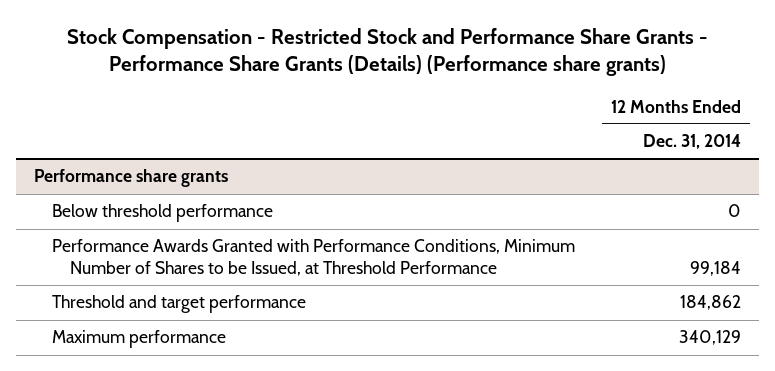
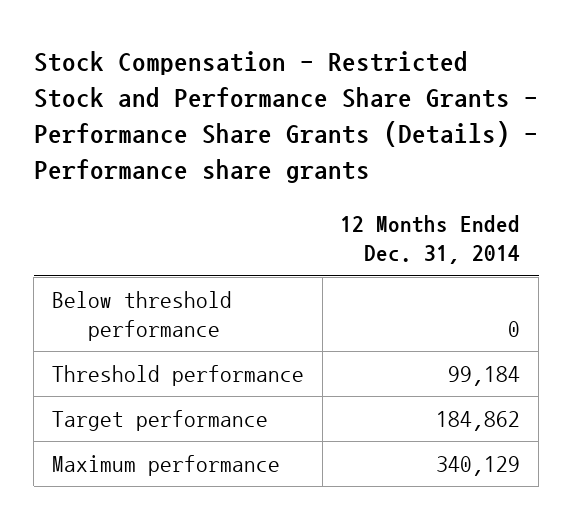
[66,27,708,77] Stock Compensation - Restricted Stock and Performance Share Grants - Performance Share Grants (Details) (Performance share grants) -> [33,51,538,184] Stock Compensation - Restricted Stock and Performance Share Grants - Performance Share Grants (Details) - Performance share grants
[34,169,229,188] Performance share grants -> none
[52,239,576,276] Performance Awards Granted with Performance Conditions, Minimum Number of Shares to be Issued, at Threshold Performance -> [52,364,305,386] Threshold performance
[52,295,307,314] Threshold and target performance -> [52,409,269,431] Target performance

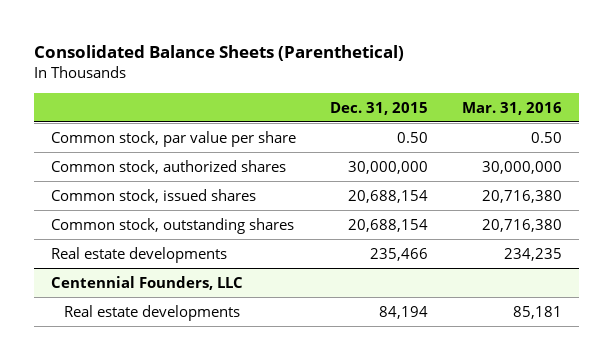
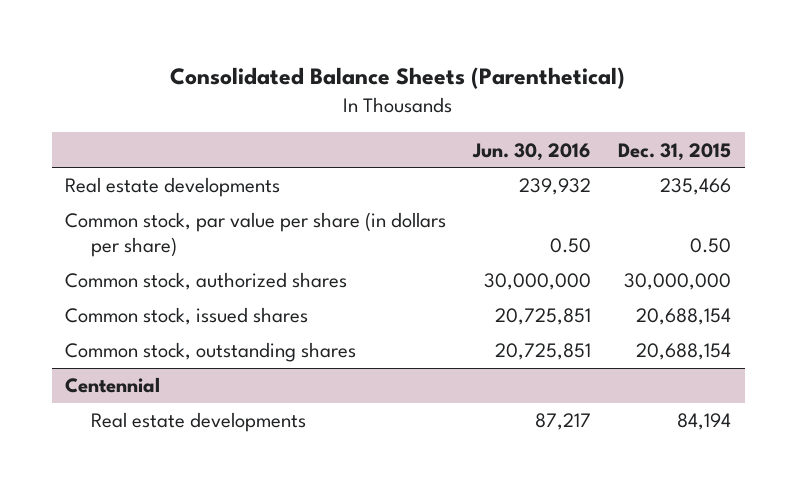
[462,101,563,115] Mar. 31, 2016 -> none
none -> [472,142,592,161] Jun. 30, 2016
[51,246,228,263] Real estate developments -> [65,177,281,198] Real estate developments
[51,130,297,147] Common stock, par value per share -> [65,212,447,258] Common stock, par value per share (in dollars per share)
[51,275,244,290] Centennial Founders, LLC -> [65,377,161,394] Centennial

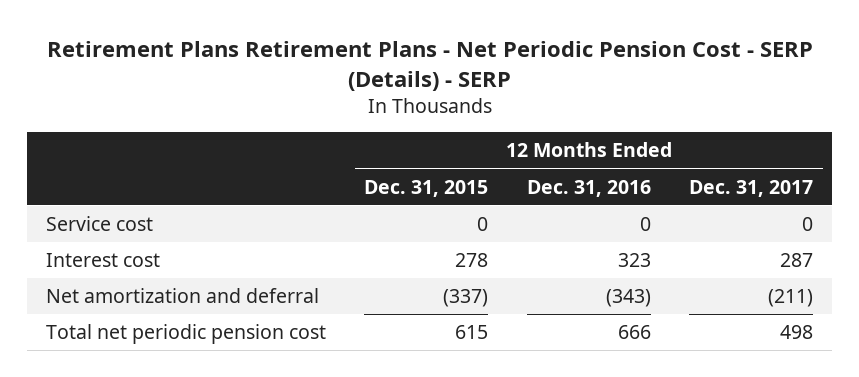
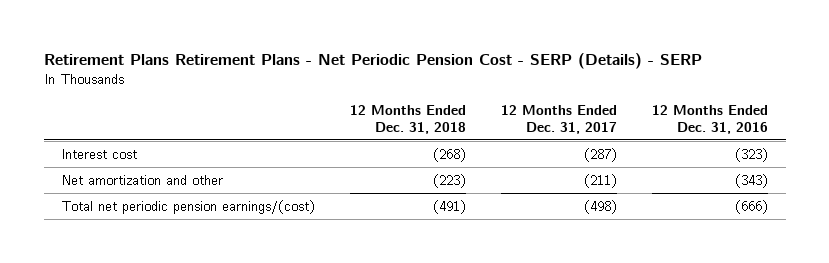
[364,179,489,197] Dec. 31, 2015 -> none
none -> [350,105,467,134] 12 Months Ended Dec. 31, 2018
[46,216,154,232] Service cost -> none
[617,253,651,268] 323 -> [735,147,769,162] (323)
[780,253,814,268] 287 -> [584,147,618,162] (287)
[46,288,320,304] Net amortization and deferral -> [61,174,224,185] Net amortization and other
[46,324,327,345] Total net periodic pension cost -> [61,199,316,214] Total net periodic pension earnings/(cost)
[617,325,651,340] 666 -> [735,199,769,214] (666)
[780,325,814,340] 498 -> [584,199,618,214] (498)

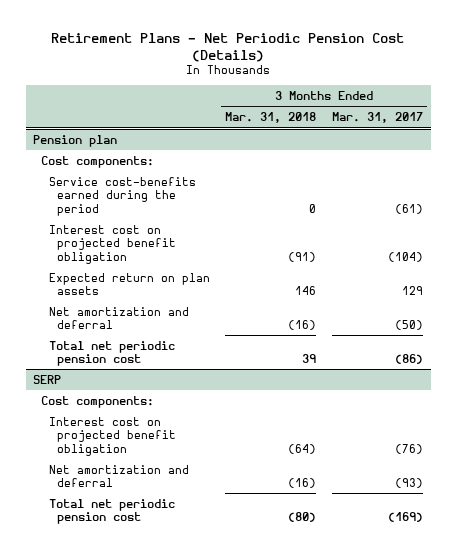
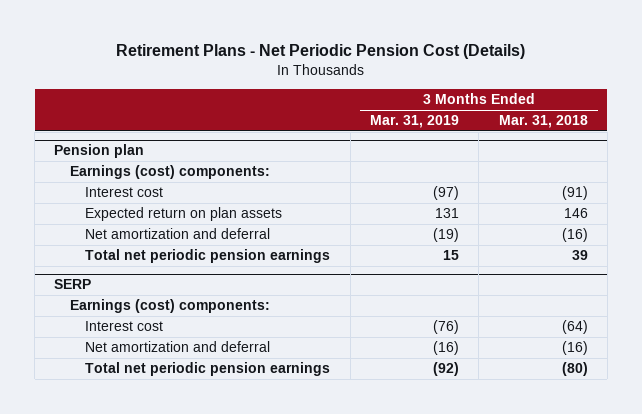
[331,112,423,124] Mar. 31, 2017 -> none
none -> [369,115,459,129] Mar. 31, 2019
[48,176,196,216] Service cost-benefits earned during the period -> none
[41,155,155,168] Cost components: -> [69,165,270,180] Earnings (cost) components:
[48,224,176,264] Interest cost on projected benefit obligation -> [85,187,164,198] Interest cost
[48,340,175,367] Total net periodic pension cost -> [85,249,331,264] Total net periodic pension earnings
[41,395,155,408] Cost components: -> [69,299,270,314] Earnings (cost) components:
[48,416,176,456] Interest cost on projected benefit obligation -> [85,321,164,332] Interest cost
[48,498,175,525] Total net periodic pension cost -> [85,362,331,377] Total net periodic pension earnings

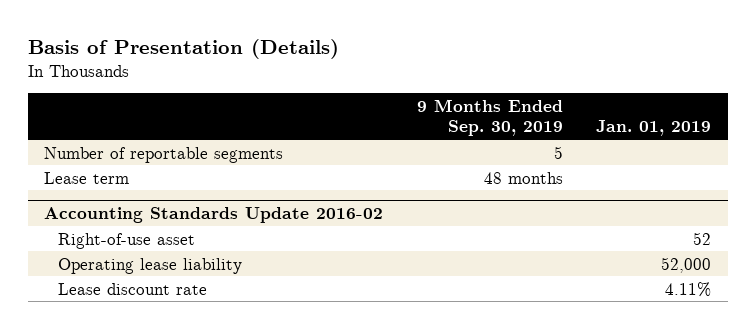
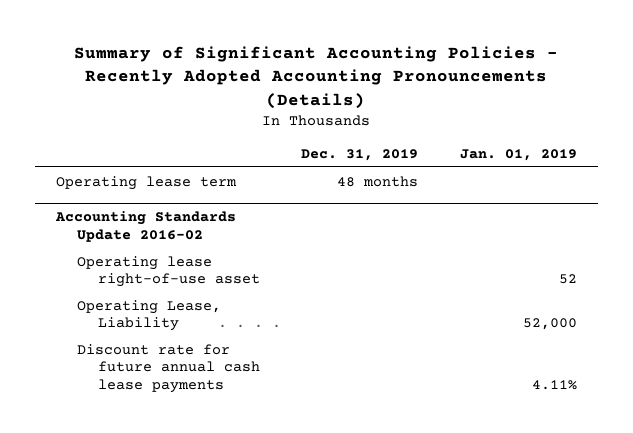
[27,38,339,59] Basis of Presentation (Details) -> [74,46,559,109] Summary of Significant Accounting Policies - Recently Adopted Accounting Pronouncements (Details)
[416,98,563,137] 9 Months Ended Sep. 30, 2019 -> none
none -> [301,148,419,161] Dec. 31, 2019
[44,146,284,163] Number of reportable segments -> none
[44,171,130,184] Lease term -> [55,175,237,190] Operating lease term
[58,232,196,249] Right-of-use asset -> [76,255,260,288] Operating lease right-of-use asset
[58,257,243,274] Operating lease liability -> [76,299,221,332] Operating Lease, Liability
[58,282,208,295] Lease discount rate -> [76,343,260,393] Discount rate for future annual cash lease payments

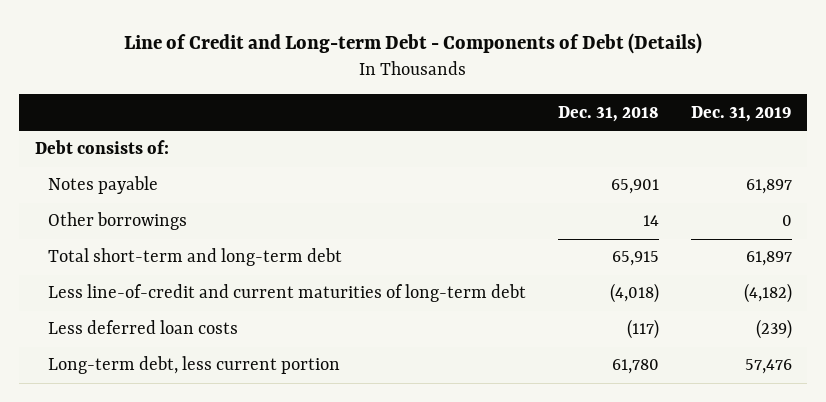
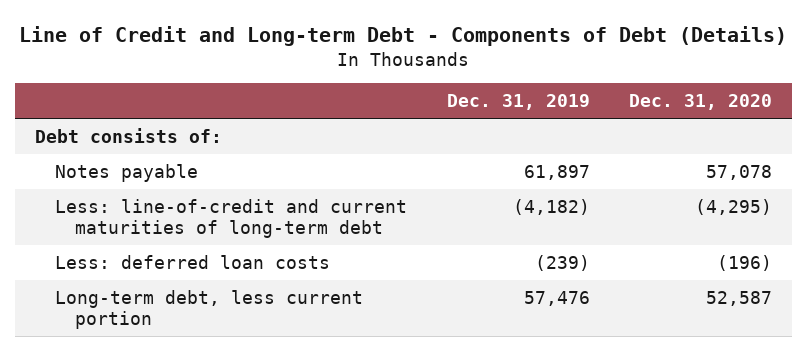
[558,105,660,122] Dec. 31, 2018 -> none
none -> [629,93,773,110] Dec. 31, 2020
[48,212,188,231] Other borrowings -> none
[48,248,343,267] Total short-term and long-term debt -> none
[48,284,527,303] Less line-of-credit and current maturities of long-term debt -> [54,198,407,239] Less: line-of-credit and current maturities of long-term debt
[48,320,239,335] Less deferred loan costs -> [54,254,330,269] Less: deferred loan costs

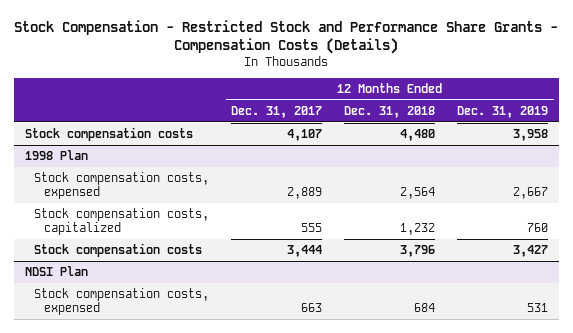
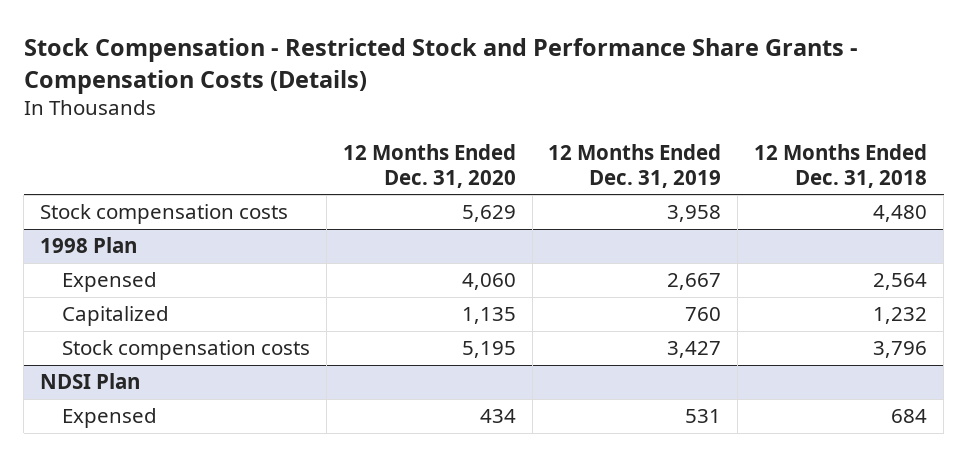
[231,105,323,118] Dec. 31, 2017 -> none
none -> [342,144,516,188] 12 Months Ended Dec. 31, 2020
[34,172,210,200] Stock compensation costs, expensed -> [61,272,157,293] Expensed
[34,208,210,236] Stock compensation costs, capitalized -> [61,306,169,327] Capitalized
[34,288,210,316] Stock compensation costs, expensed -> [61,408,157,429] Expensed

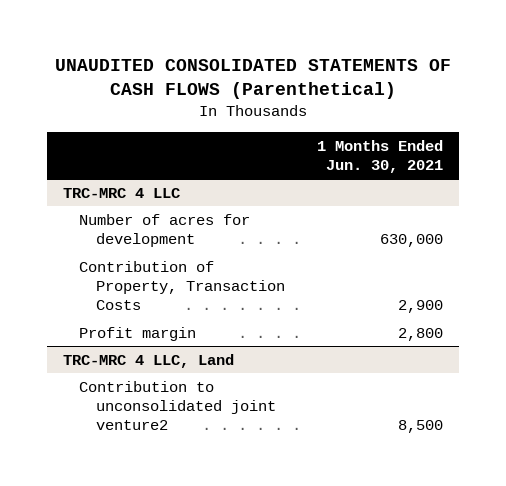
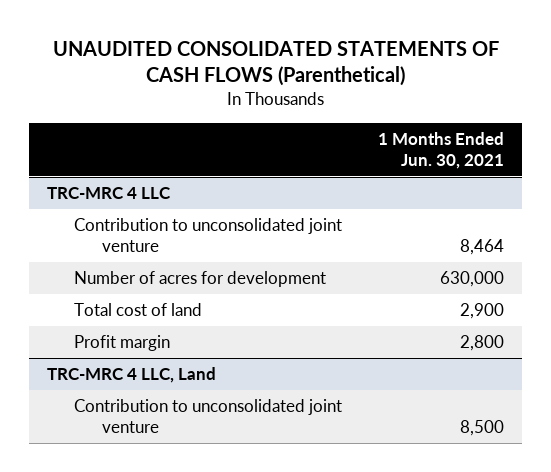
none -> [74,218,343,253] Contribution to unconsolidated joint venture
[79,260,286,311] Contribution of Property, Transaction Costs -> [74,303,203,317] Total cost of land
[79,380,277,431] Contribution to unconsolidated joint venture2 -> [74,399,343,434] Contribution to unconsolidated joint venture

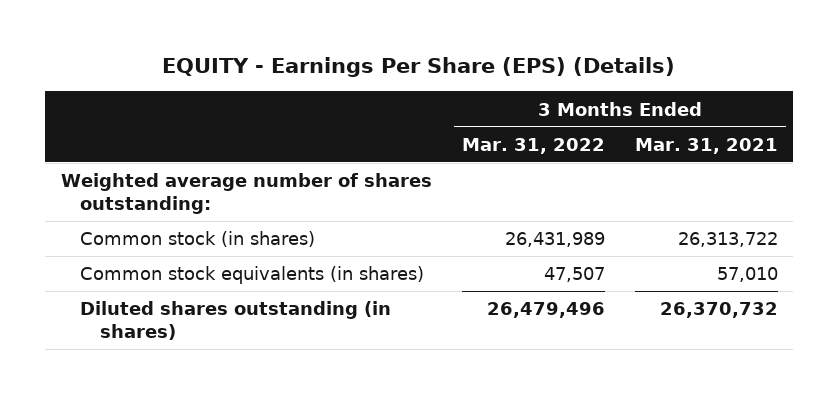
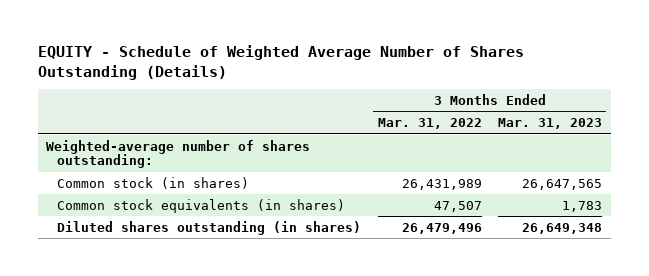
[162,57,676,78] EQUITY - Earnings Per Share (EPS) (Details) -> [38,45,525,80] EQUITY - Schedule of Weighted Average Number of Shares Outstanding (Details)
[635,137,779,154] Mar. 31, 2021 -> none
none -> [498,118,603,130] Mar. 31, 2023
[60,173,432,215] Weighted average number of shares outstanding: -> [46,139,311,169] Weighted-average number of shares outstanding:

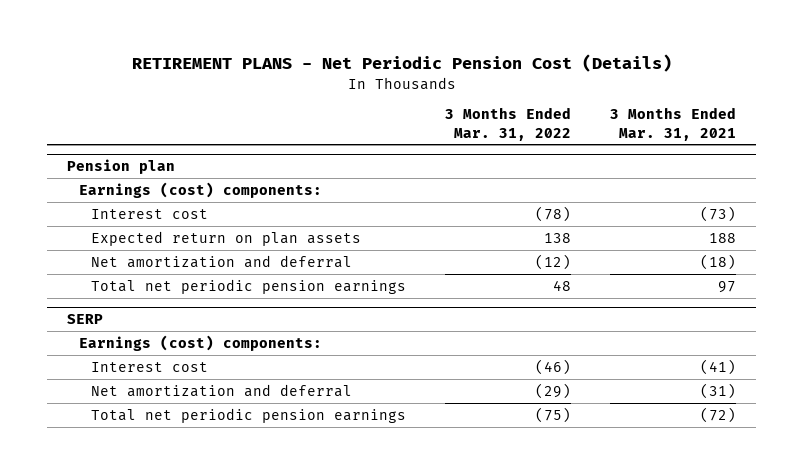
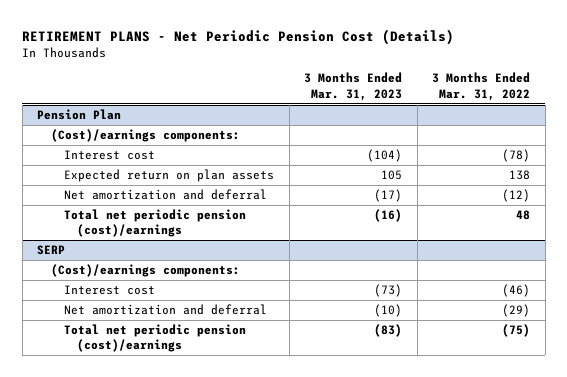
[610,107,737,141] 3 Months Ended Mar. 31, 2021 -> none
none -> [304,72,403,101] 3 Months Ended Mar. 31, 2023
[66,158,175,174] Pension plan -> [37,109,122,121] Pension Plan
[78,181,322,198] Earnings (cost) components: -> [50,129,240,143] (Cost)/earnings components:
[90,278,406,294] Total net periodic pension earnings -> [64,209,247,238] Total net periodic pension (cost)/earnings
[78,334,322,351] Earnings (cost) components: -> [50,264,240,278] (Cost)/earnings components:
[90,407,406,423] Total net periodic pension earnings -> [64,324,247,353] Total net periodic pension (cost)/earnings

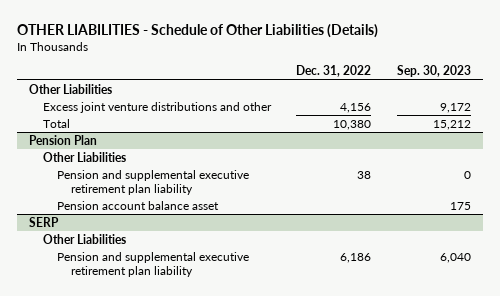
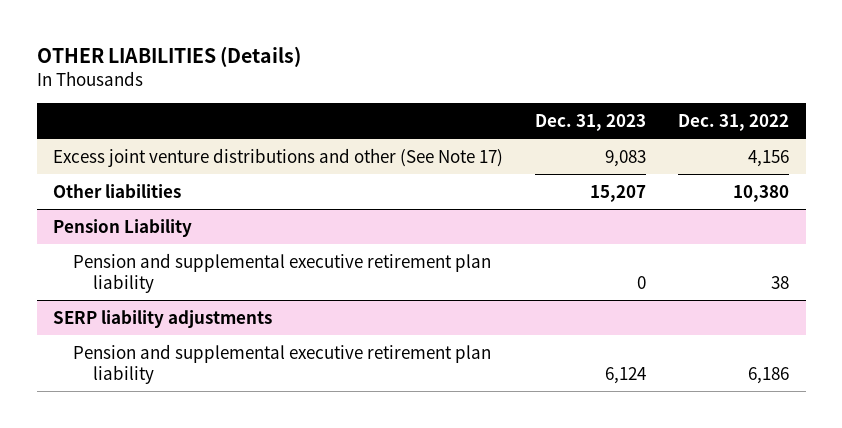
[16,23,378,38] OTHER LIABILITIES - Schedule of Other Liabilities (Details) -> [36,46,301,68] OTHER LIABILITIES (Details)
[396,65,471,78] Sep. 30, 2023 -> none
none -> [535,114,647,132] Dec. 31, 2023
[29,83,113,94] Other Liabilities -> none
[43,151,127,162] Other Liabilities -> none
[43,101,273,113] Excess joint venture distributions and other -> [52,147,503,167] Excess joint venture distributions and other (See Note 17)
[43,118,71,128] Total -> [52,183,181,198] Other liabilities
[29,134,98,145] Pension Plan -> [52,218,192,237] Pension Liability
[57,200,220,210] Pension account balance asset -> none
[43,233,127,244] Other Liabilities -> none
[29,216,60,227] SERP -> [52,309,272,328] SERP liability adjustments

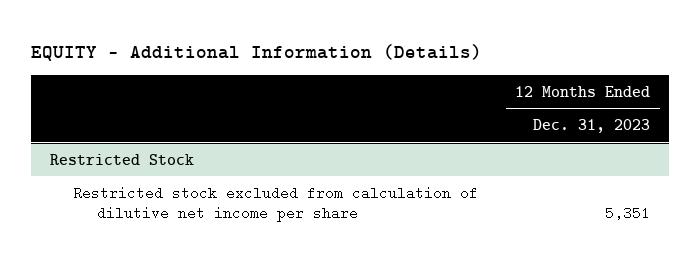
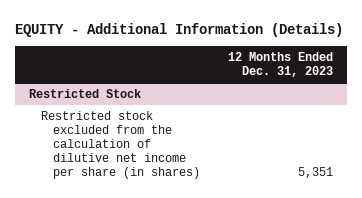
[73,185,479,222] Restricted stock excluded from calculation of dilutive net income per share -> [40,110,200,180] Restricted stock excluded from the calculation of dilutive net income per share (in shares)

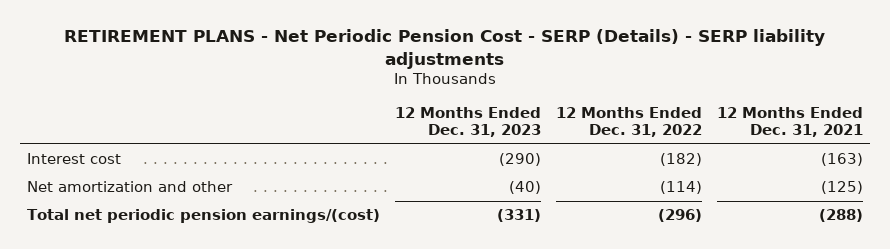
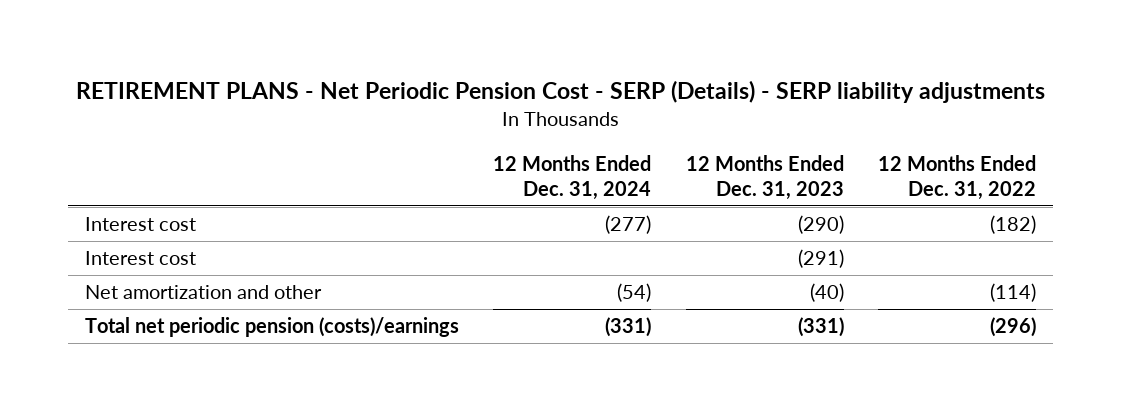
[716,107,863,138] 12 Months Ended Dec. 31, 2021 -> none
none -> [493,154,652,200] 12 Months Ended Dec. 31, 2024
none -> [85,251,197,266] Interest cost
[27,209,381,224] Total net periodic pension earnings/(cost) -> [85,317,460,338] Total net periodic pension (costs)/earnings

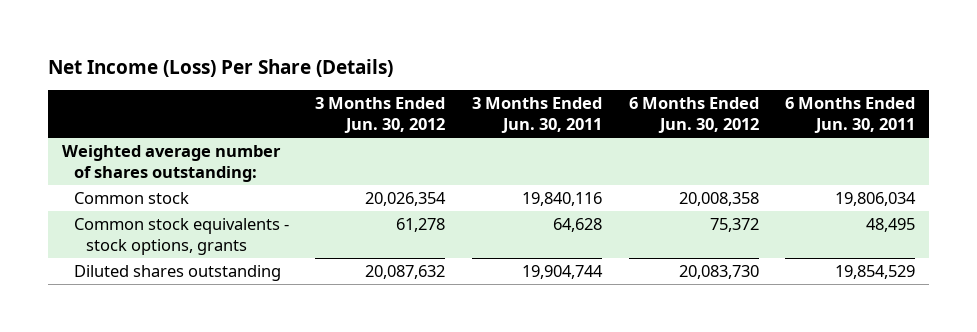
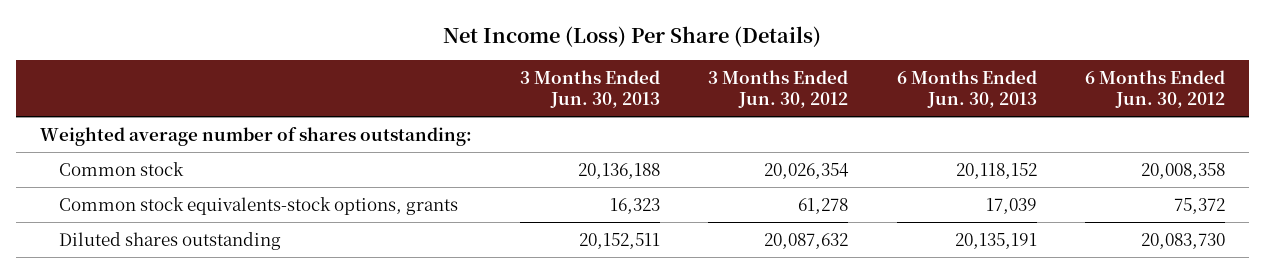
[471,97,602,134] 3 Months Ended Jun. 30, 2011 -> none
[785,97,916,134] 6 Months Ended Jun. 30, 2011 -> none
none -> [520,69,661,109] 3 Months Ended Jun. 30, 2013
none -> [896,69,1037,109] 6 Months Ended Jun. 30, 2013
[73,218,289,256] Common stock equivalents - stock options, grants -> [59,196,459,215] Common stock equivalents-stock options, grants

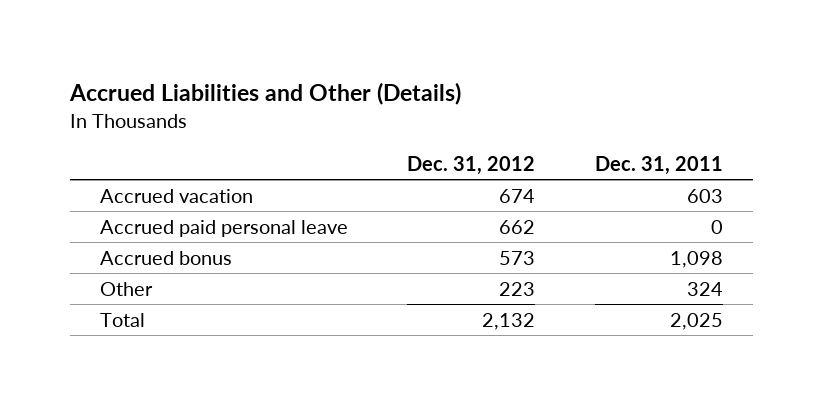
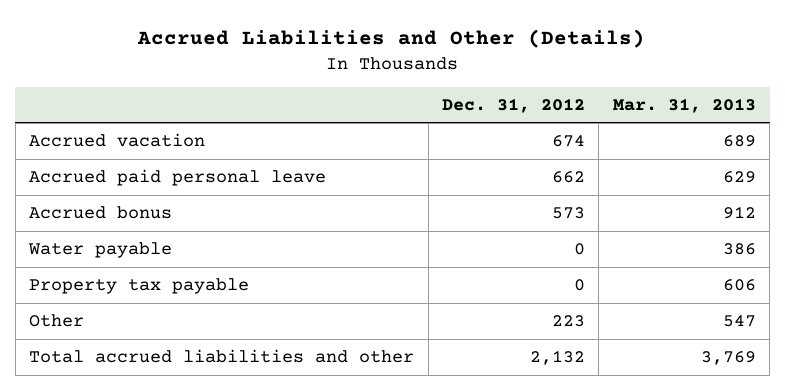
[594,155,723,175] Dec. 31, 2011 -> none
none -> [612,97,756,113] Mar. 31, 2013
none -> [28,242,173,259] Water payable
none -> [29,278,250,295] Property tax payable
[99,312,145,327] Total -> [29,349,415,364] Total accrued liabilities and other

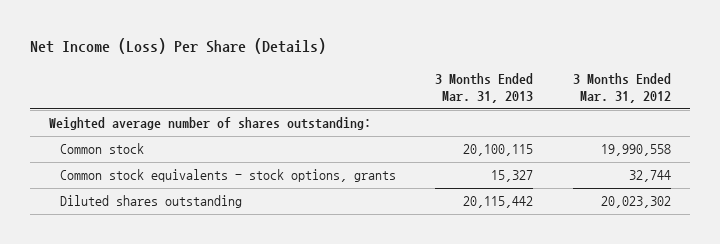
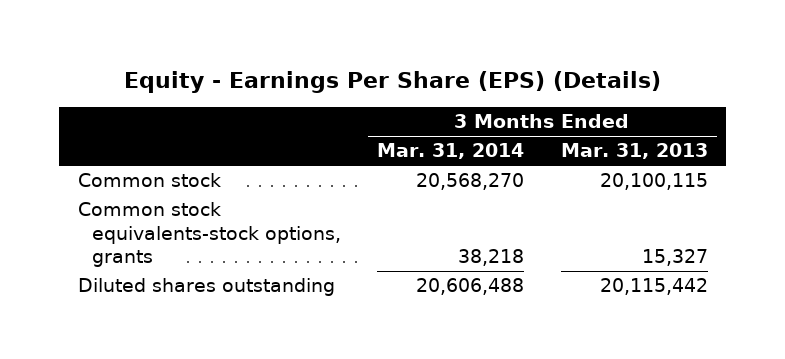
[29,38,326,55] Net Income (Loss) Per Share (Details) -> [123,71,661,94] Equity - Earnings Per Share (EPS) (Details)
[572,72,671,104] 3 Months Ended Mar. 31, 2012 -> none
none -> [377,143,525,160] Mar. 31, 2014
[49,117,372,131] Weighted average number of shares outstanding: -> none
[60,169,397,183] Common stock equivalents - stock options, grants -> [77,202,341,267] Common stock equivalents-stock options, grants

